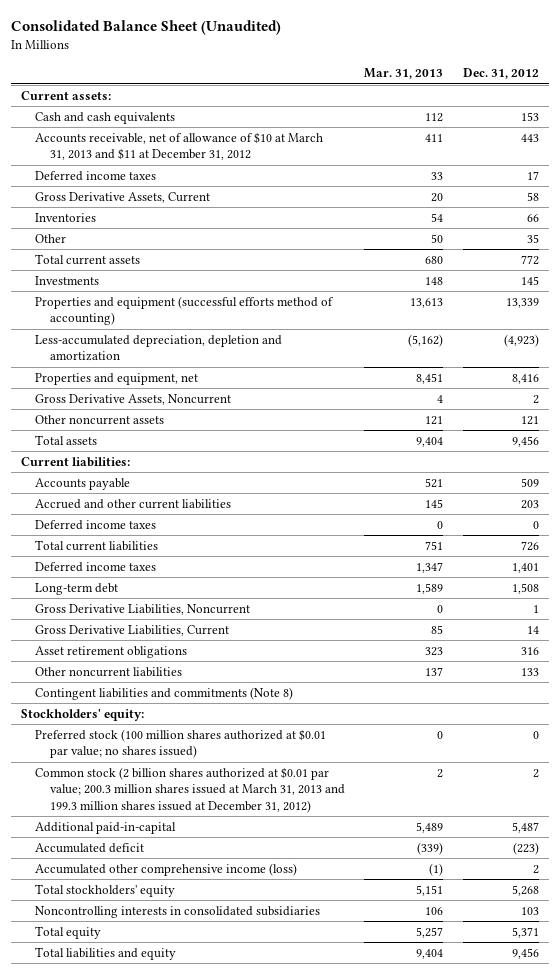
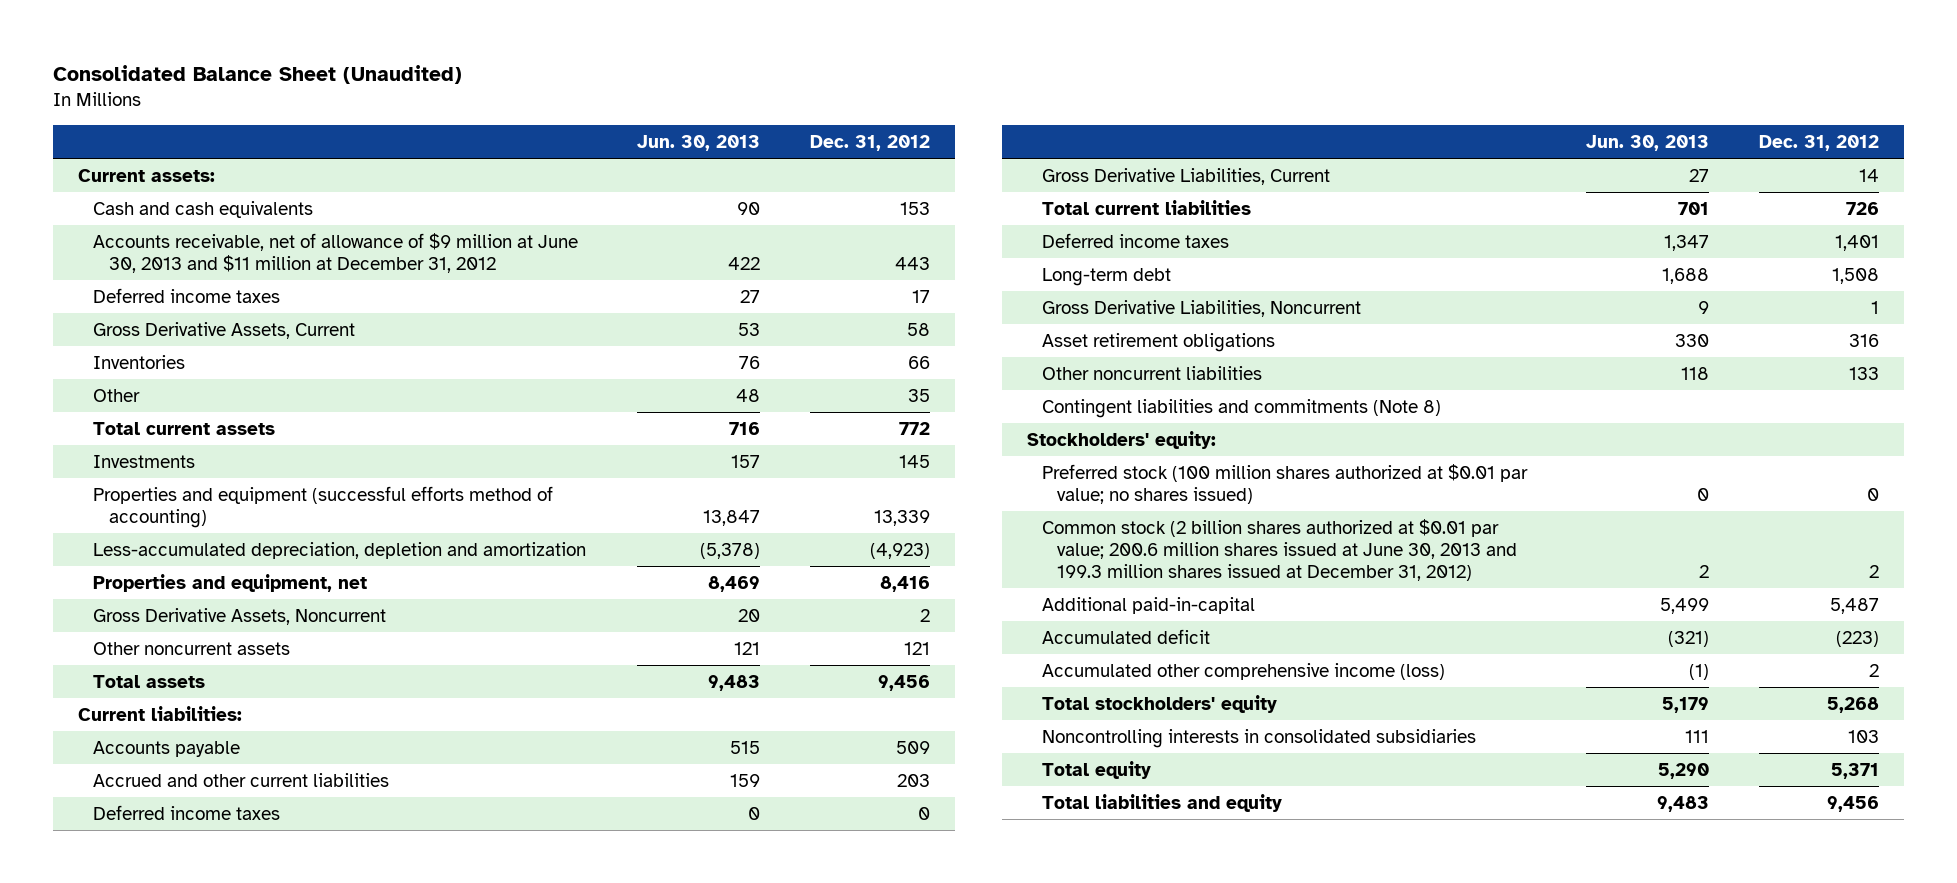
[364,68,444,80] Mar. 31, 2013 -> none
none -> [636,134,760,151] Jun. 30, 2013
[35,131,324,161] Accounts receivable, net of allowance of $10 at March 31, 2013 and $11 at December 31, 2012 -> [93,232,579,273] Accounts receivable, net of allowance of $9 million at June 30, 2013 and $11 million at December 31, 2012
[35,624,230,636] Gross Derivative Liabilities, Current -> [1042,167,1331,185] Gross Derivative Liabilities, Current
[35,766,345,813] Common stock (2 billion shares authorized at $0.01 par value; 200.3 million shares issued at March 31, 2013 and 199.3 million shares issued at December 31, 2012) -> [1042,518,1518,581] Common stock (2 billion shares authorized at $0.01 par value; 200.6 million shares issued at June 30, 2013 and 199.3 million shares issued at December 31, 2012)

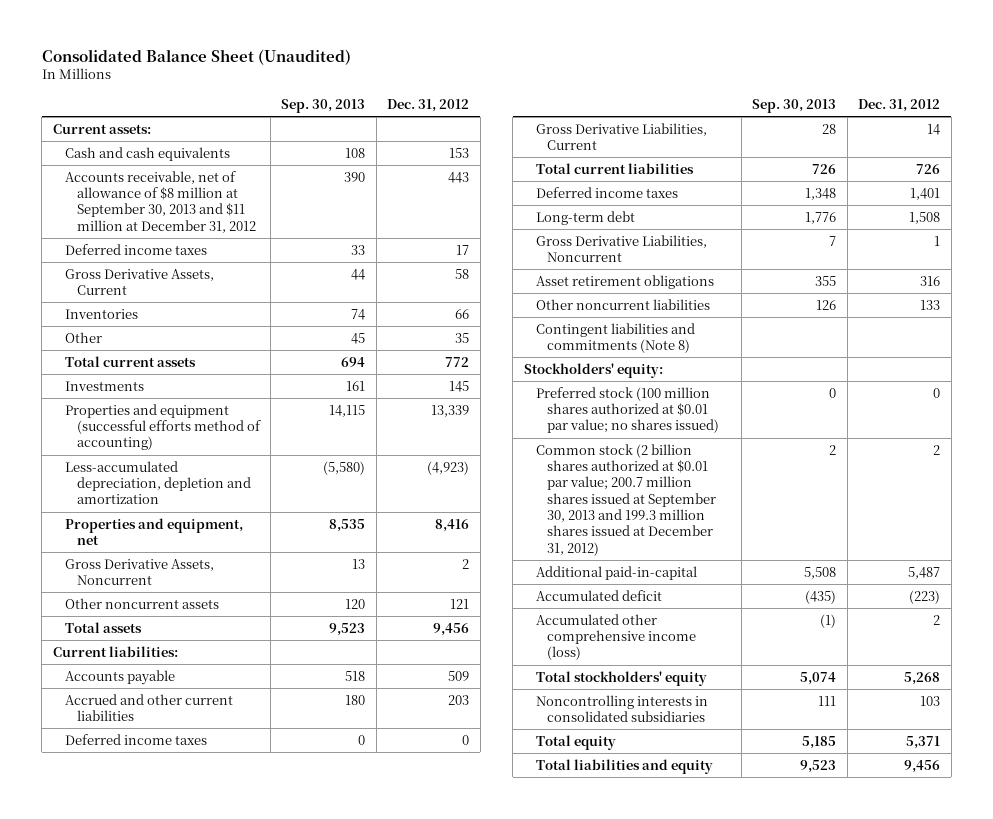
[636,134,760,151] Jun. 30, 2013 -> none
none -> [281,98,366,113] Sep. 30, 2013
[93,232,579,273] Accounts receivable, net of allowance of $9 million at June 30, 2013 and $11 million at December 31, 2012 -> [64,170,256,233] Accounts receivable, net of allowance of $8 million at September 30, 2013 and $11 million at December 31, 2012
[1042,518,1518,581] Common stock (2 billion shares authorized at $0.01 par value; 200.6 million shares issued at June 30, 2013 and 199.3 million shares issued at December 31, 2012) -> [535,443,717,556] Common stock (2 billion shares authorized at $0.01 par value; 200.7 million shares issued at September 30, 2013 and 199.3 million shares issued at December 31, 2012)

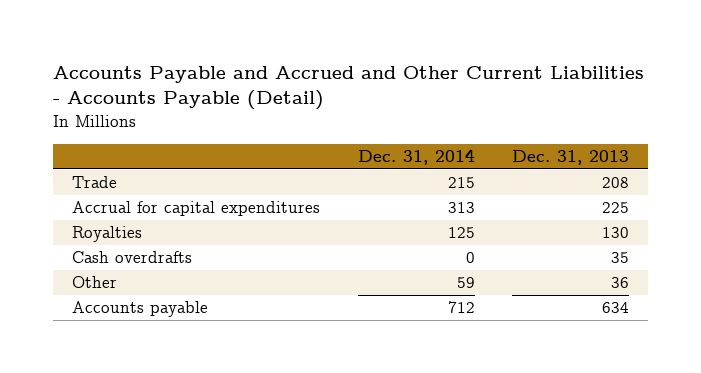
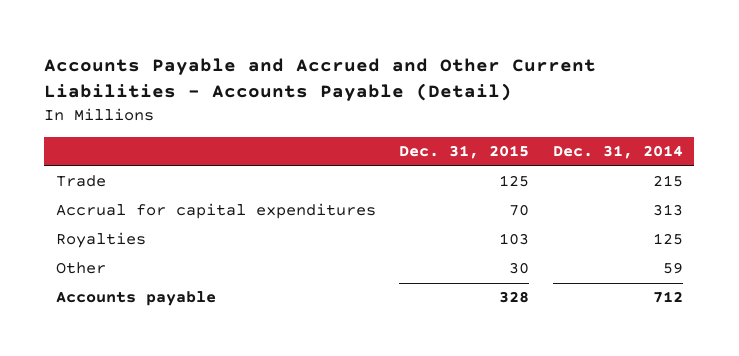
[512,150,630,166] Dec. 31, 2013 -> none
none -> [399,145,530,160] Dec. 31, 2015
[71,251,192,264] Cash overdrafts -> none

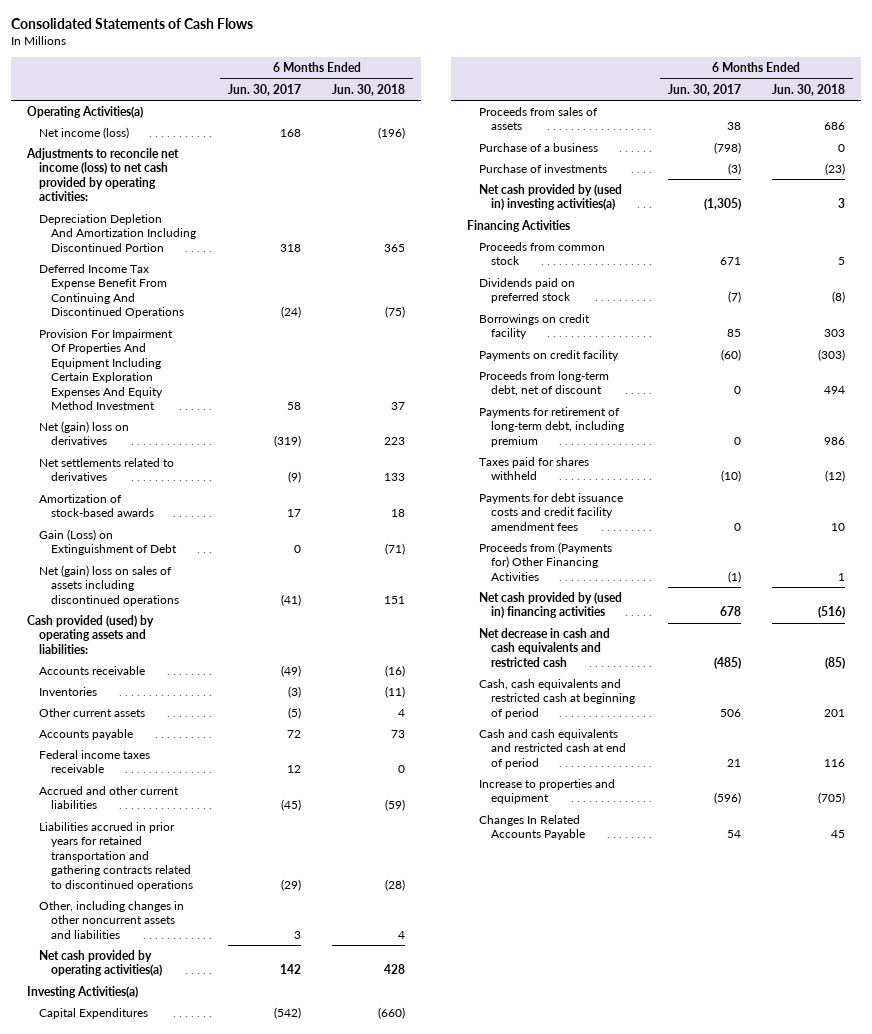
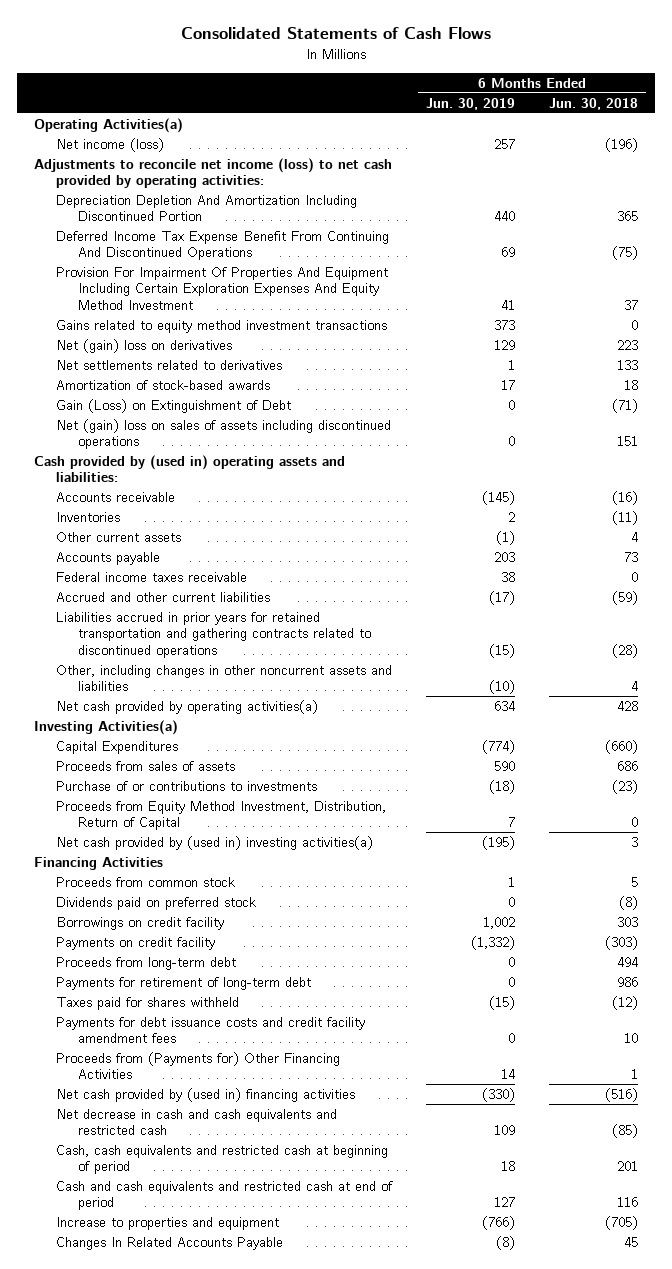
[227,83,301,96] Jun. 30, 2017 -> none
none -> [425,97,515,110] Jun. 30, 2019
none -> [55,319,387,333] Gains related to equity method investment transactions
[26,614,154,654] Cash provided (used) by operating assets and liabilities: -> [34,454,346,483] Cash provided by (used in) operating assets and liabilities:
[478,142,598,152] Purchase of a business -> none
[478,163,607,173] Purchase of investments -> [55,780,317,791] Purchase of or contributions to investments
none -> [55,800,386,831] Proceeds from Equity Method Investment, Distribution, Return of Capital
[478,370,609,397] Proceeds from long-term debt, net of discount -> [55,956,236,970] Proceeds from long-term debt
[478,406,624,447] Payments for retirement of long-term debt, including premium -> [55,976,311,990] Payments for retirement of long-term debt

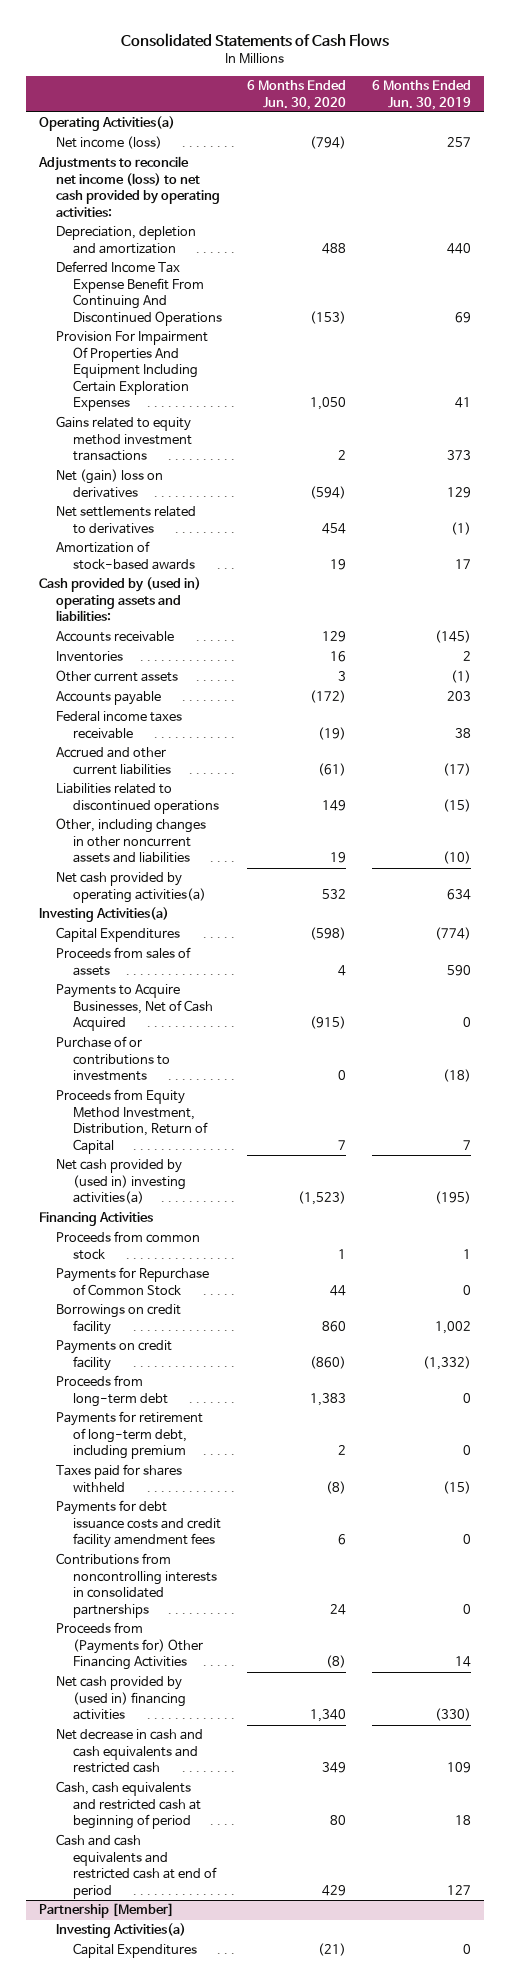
[548,97,638,110] Jun. 30, 2018 -> none
none -> [247,80,347,110] 6 Months Ended Jun. 30, 2020
[55,194,357,222] Depreciation Depletion And Amortization Including Discontinued Portion -> [55,226,196,254] Depreciation, depletion and amortization
[55,266,388,310] Provision For Impairment Of Properties And Equipment Including Certain Exploration Expenses And Equity Method Investment -> [55,331,208,412] Provision For Impairment Of Properties And Equipment Including Certain Exploration Expenses
[507,359,515,370] 1 -> [451,521,472,535] (1)
[55,398,291,413] Gain (Loss) on Extinguishment of Debt -> none
[55,418,391,450] Net (gain) loss on sales of assets including discontinued operations -> none
[55,611,371,658] Liabilities accrued in prior years for retained transportation and gathering contracts related to discontinued operations -> [55,783,219,814] Liabilities related to discontinued operations
none -> [55,984,213,1032] Payments to Acquire Businesses, Net of Cash Acquired
[55,896,256,910] Dividends paid on preferred stock -> none
none -> [55,1267,209,1296] Payments for Repurchase of Common Stock
[55,976,311,990] Payments for retirement of long-term debt -> [55,1411,203,1460] Payments for retirement of long-term debt, including premium
none -> [55,1553,217,1618] Contributions from noncontrolling interests in consolidated partnerships
[55,1216,279,1230] Increase to properties and equipment -> none
[55,1236,283,1250] Changes In Related Accounts Payable -> none
none -> [38,1903,174,1919] Partnership [Member]
none -> [55,1923,186,1939] Investing Activities(a)
none -> [72,1943,197,1959] Capital Expenditures

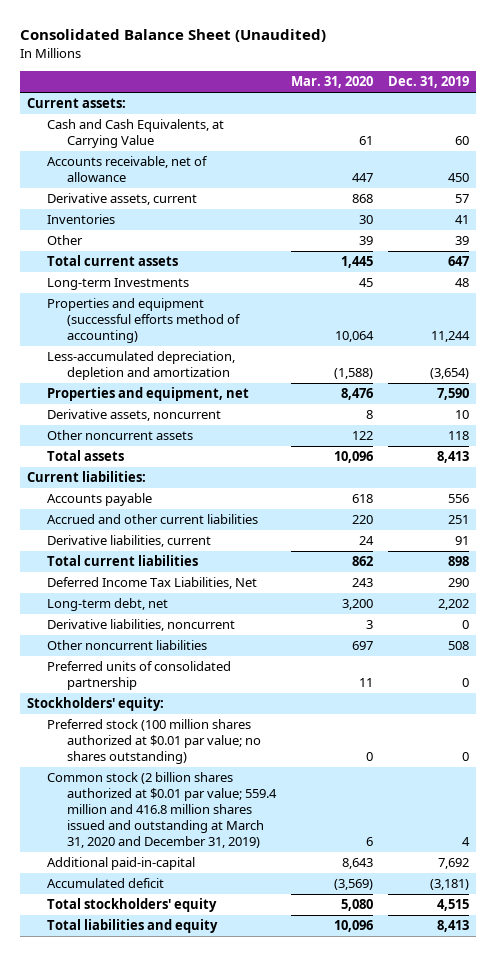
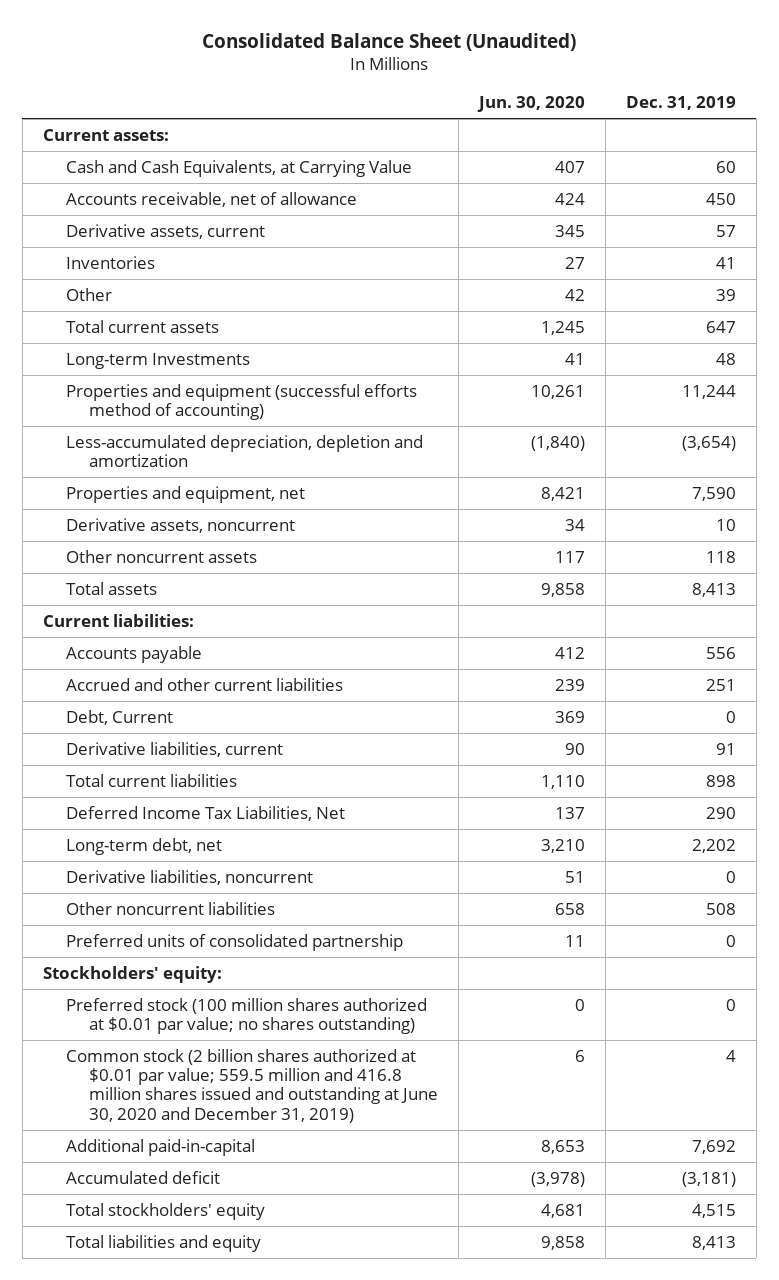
[290,76,373,89] Mar. 31, 2020 -> none
none -> [476,95,585,112] Jun. 30, 2020
none -> [65,709,173,725] Debt, Current
[46,772,277,849] Common stock (2 billion shares authorized at $0.01 par value; 559.4 million and 416.8 million shares issued and outstanding at March 31, 2020 and December 31, 2019) -> [65,1048,438,1123] Common stock (2 billion shares authorized at $0.01 par value; 559.5 million and 416.8 million shares issued and outstanding at June 30, 2020 and December 31, 2019)

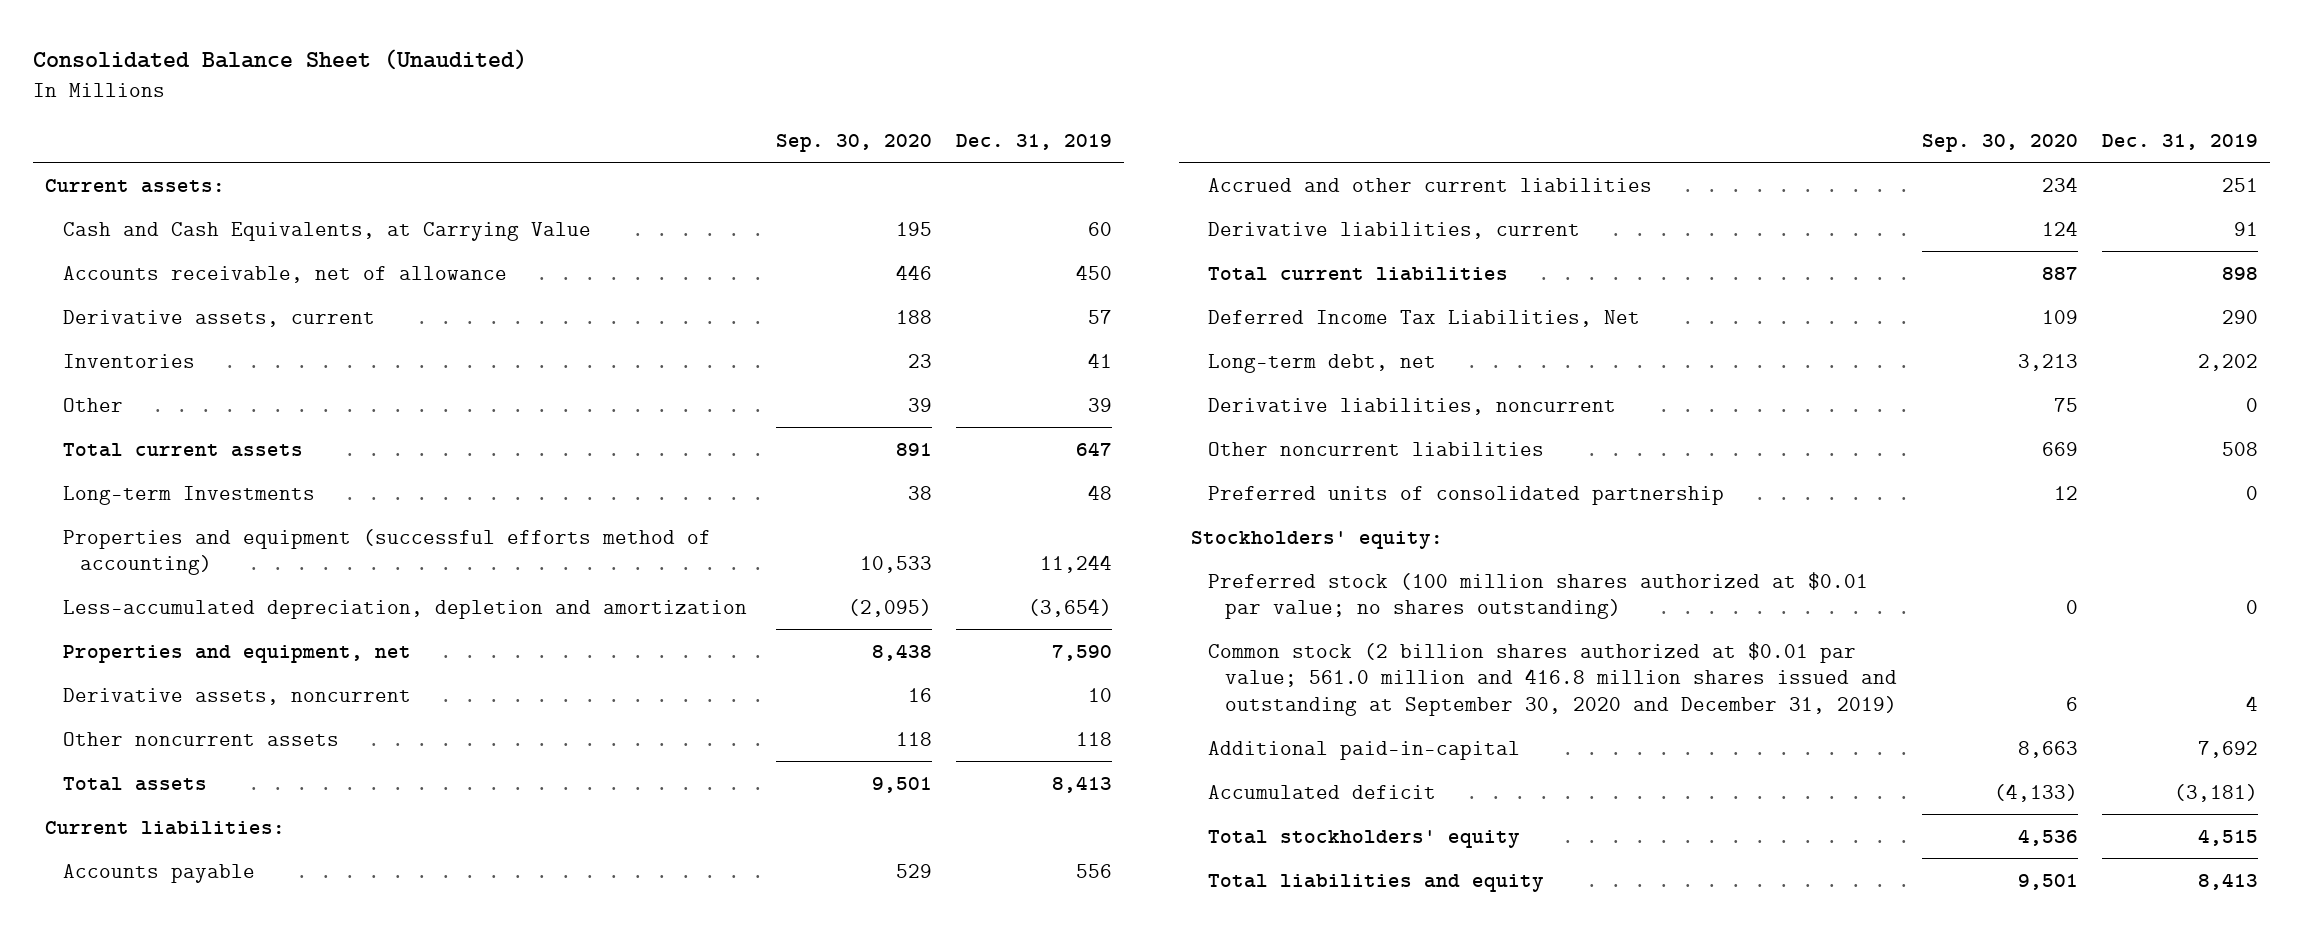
[476,95,585,112] Jun. 30, 2020 -> none
none -> [775,134,932,153] Sep. 30, 2020
[65,709,173,725] Debt, Current -> none
[65,1048,438,1123] Common stock (2 billion shares authorized at $0.01 par value; 559.5 million and 416.8 million shares issued and outstanding at June 30, 2020 and December 31, 2019) -> [1208,641,1898,716] Common stock (2 billion shares authorized at $0.01 par value; 561.0 million and 416.8 million shares issued and outstanding at September 30, 2020 and December 31, 2019)

